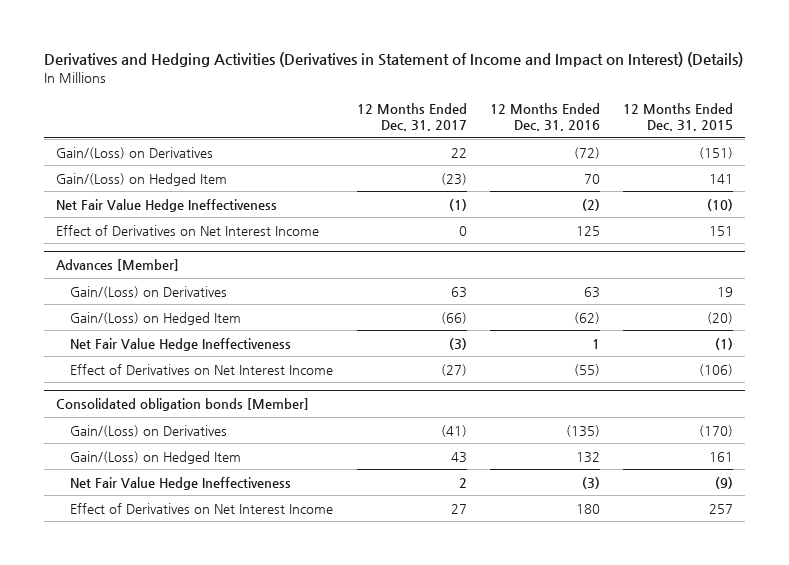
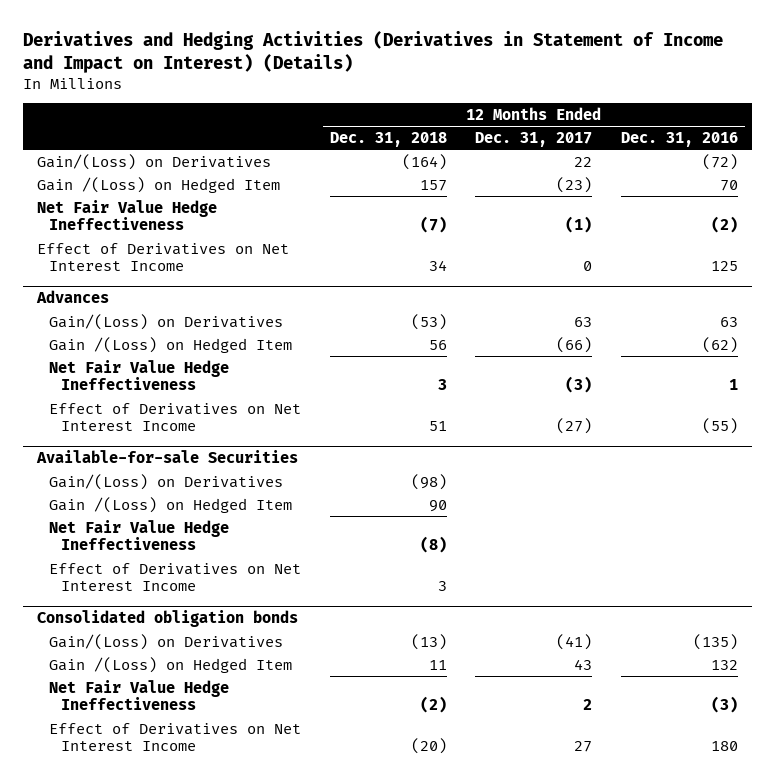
[623,102,734,132] 12 Months Ended Dec. 31, 2015 -> none
none -> [329,132,447,148] Dec. 31, 2018
[55,172,227,186] Gain/(Loss) on Hedged Item -> [37,176,281,193] Gain /(Loss) on Hedged Item
[55,259,179,272] Advances [Member] -> [36,290,110,304] Advances
[70,311,242,325] Gain/(Loss) on Hedged Item -> [49,336,293,353] Gain /(Loss) on Hedged Item
none -> [36,450,299,464] Available-for-sale Securities
none -> [49,473,284,490] Gain/(Loss) on Derivatives
none -> [49,496,293,513] Gain /(Loss) on Hedged Item
none -> [49,519,230,551] Net Fair Value Hedge Ineffectiveness
none -> [49,562,302,592] Effect of Derivatives on Net Interest Income
[55,398,309,412] Consolidated obligation bonds [Member] -> [37,610,299,628] Consolidated obligation bonds
[70,450,242,464] Gain/(Loss) on Hedged Item -> [49,656,293,673] Gain /(Loss) on Hedged Item

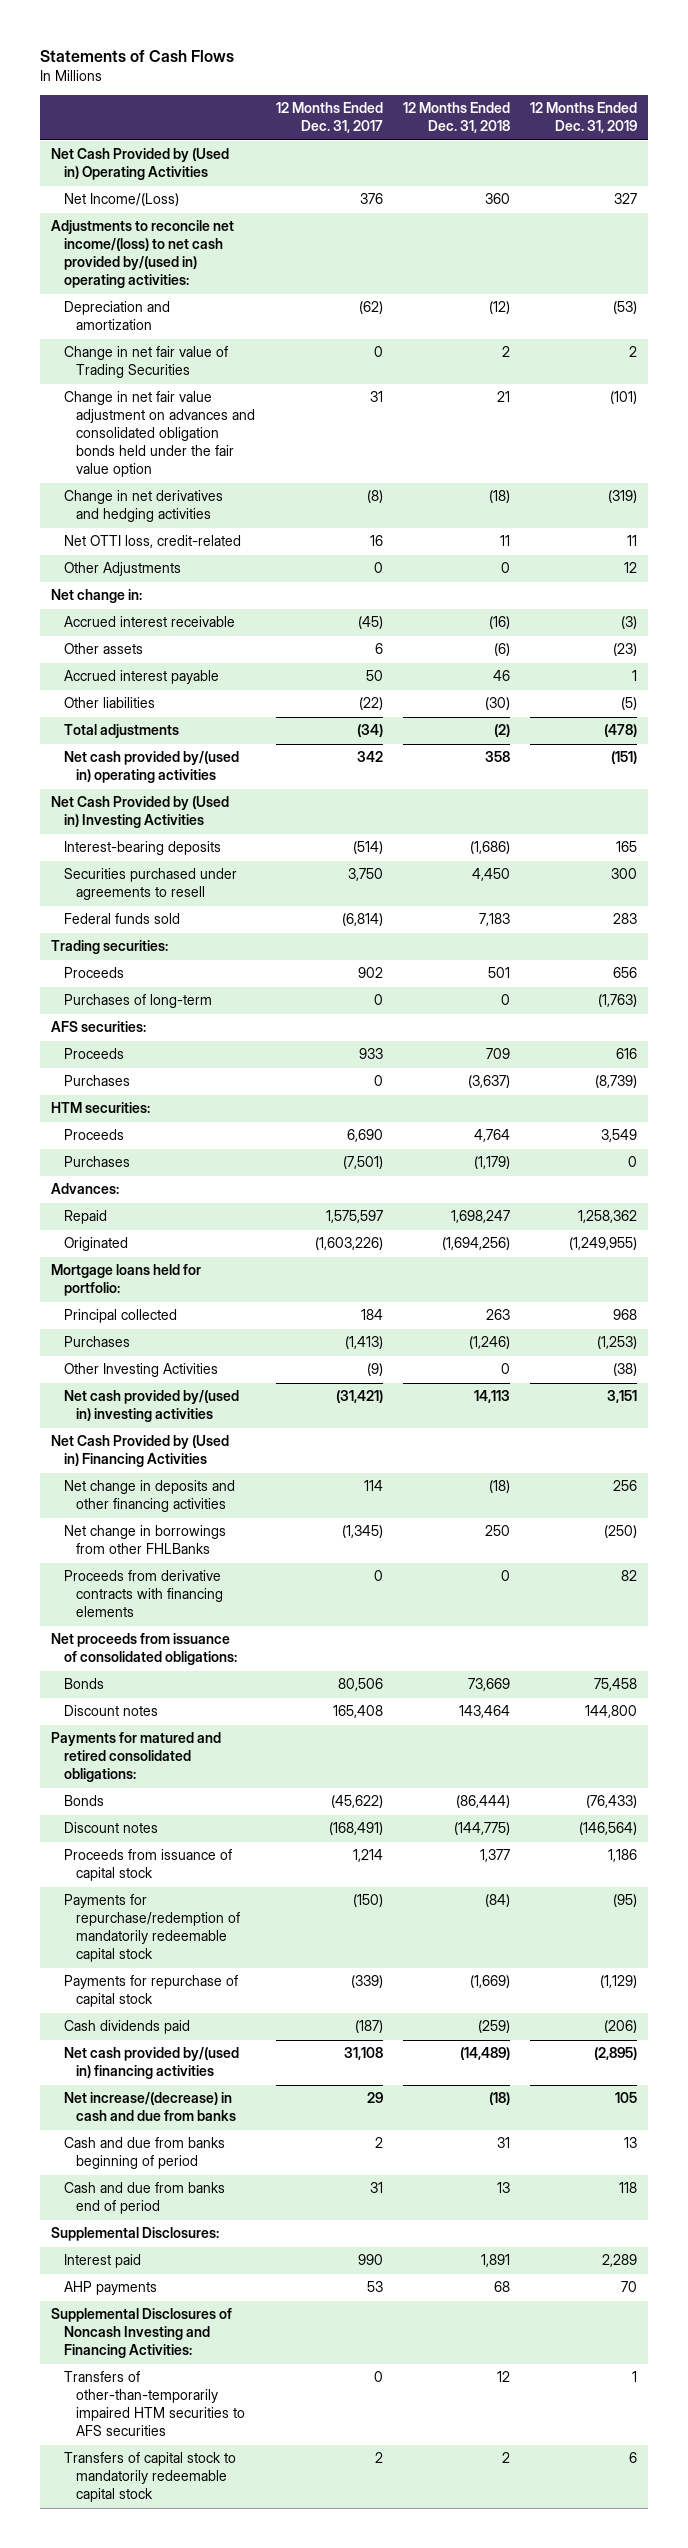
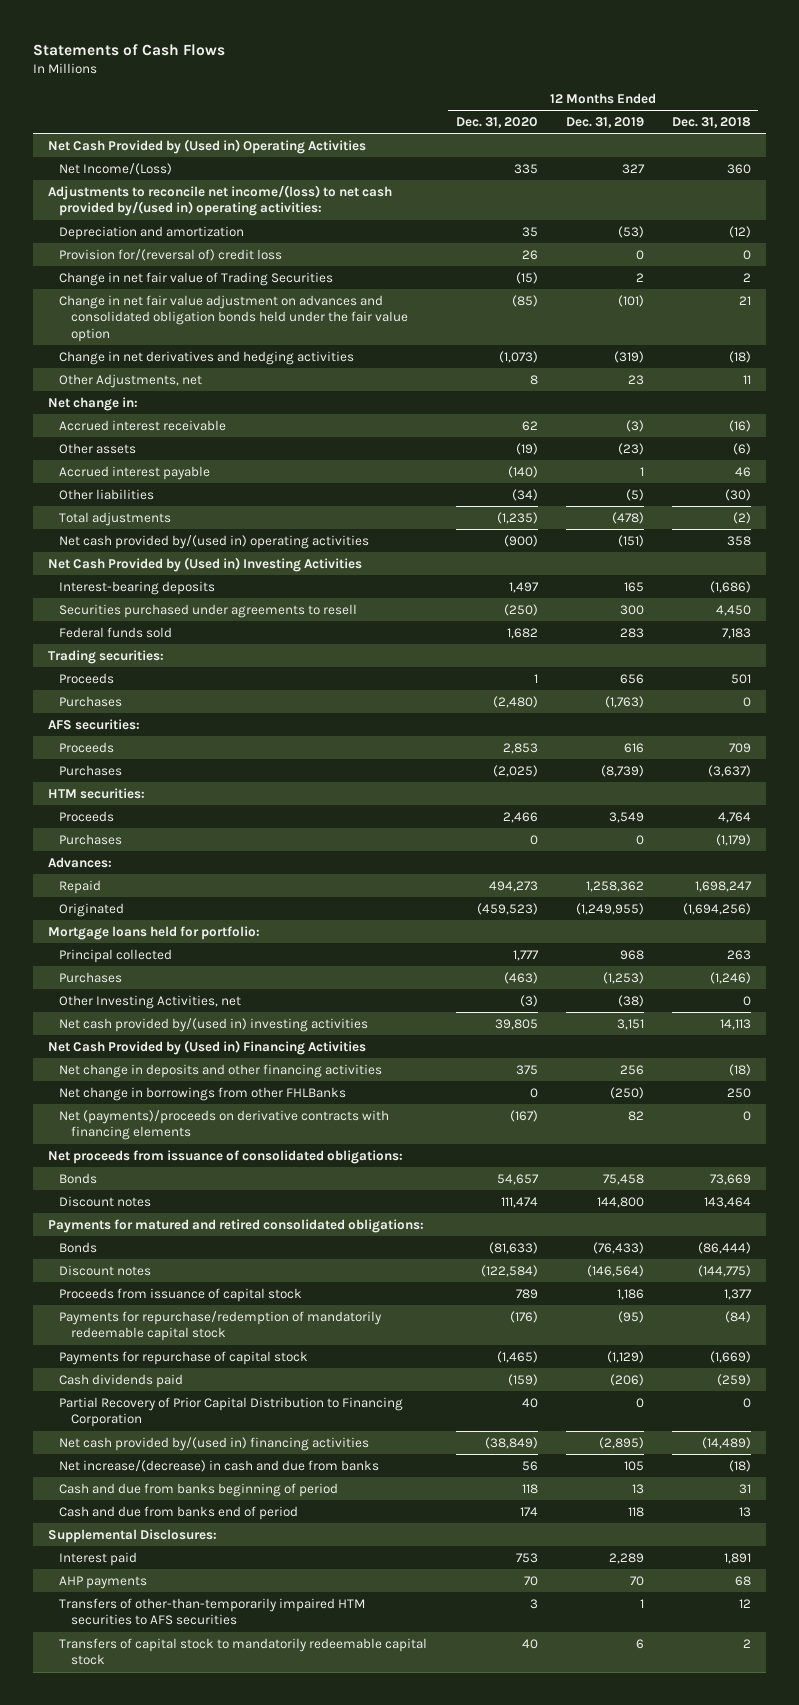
[275,102,383,134] 12 Months Ended Dec. 31, 2017 -> none
none -> [455,117,538,129] Dec. 31, 2020
none -> [59,249,283,262] Provision for/(reversal of) credit loss
[63,535,241,549] Net OTTI loss, credit-related -> none
[63,562,181,577] Other Adjustments -> [59,374,203,389] Other Adjustments, net
[501,562,511,574] 0 -> [743,375,752,385] 11
[624,562,638,574] 12 -> [627,375,644,386] 23
[63,994,212,1009] Purchases of long-term -> [59,696,123,708] Purchases
[63,1363,218,1378] Other Investing Activities -> [59,995,242,1010] Other Investing Activities, net
[63,1570,224,1618] Proceeds from derivative contracts with financing elements -> [59,1110,390,1141] Net (payments)/proceeds on derivative contracts with financing elements
none -> [59,1397,404,1428] Partial Recovery of Prior Capital Distribution to Financing Corporation
[50,2308,232,2359] Supplemental Disclosures of Noncash Investing and Financing Activities: -> none

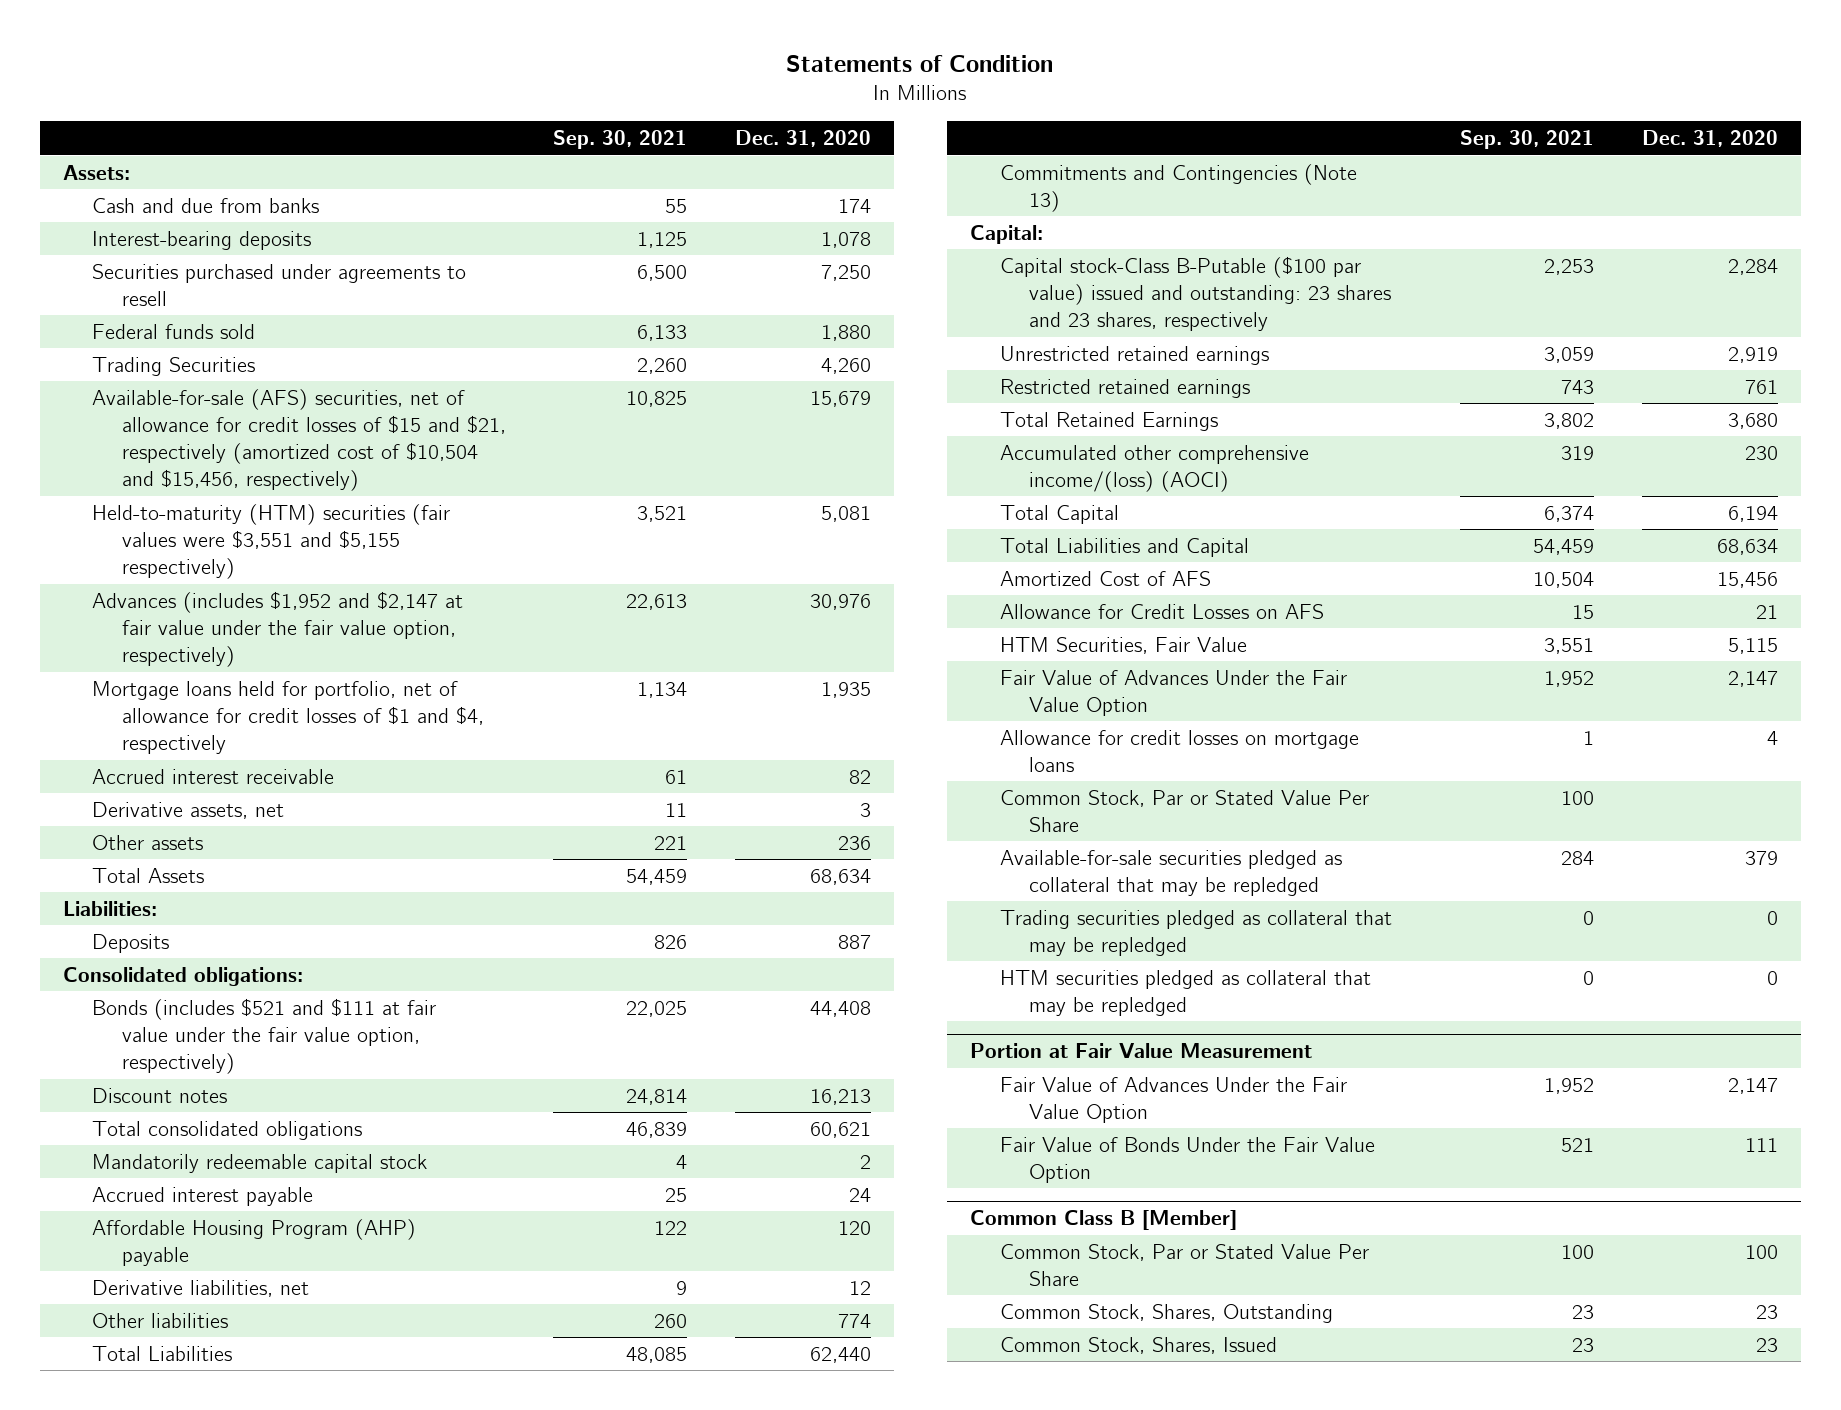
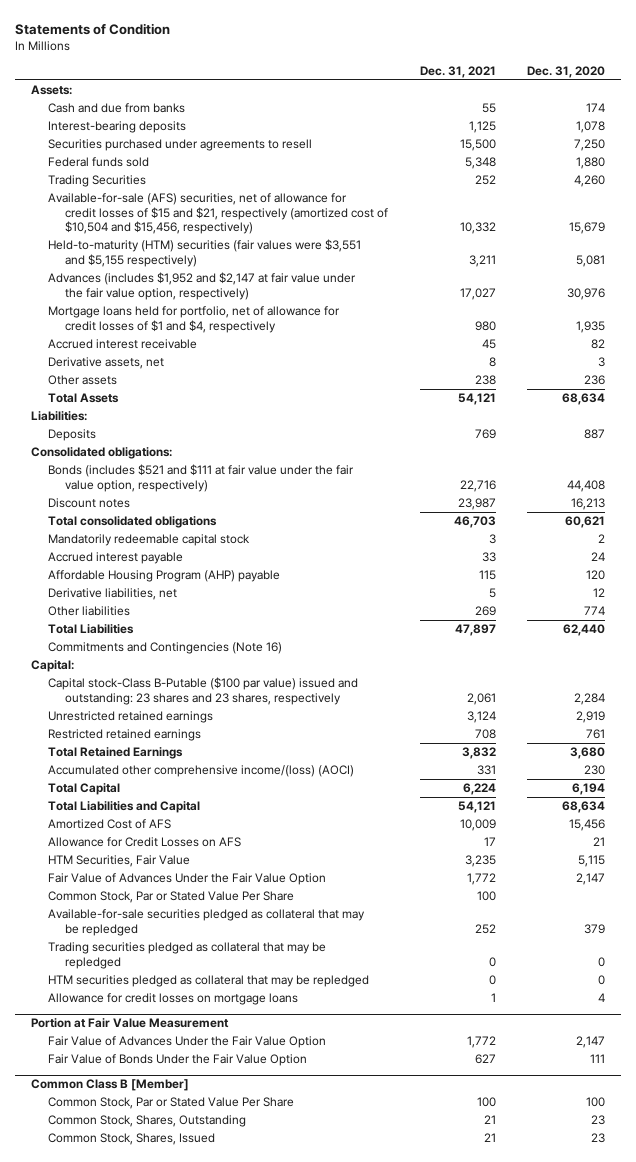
[553,130,688,150] Sep. 30, 2021 -> none
none -> [419,65,496,78] Dec. 31, 2021
[999,163,1357,213] Commitments and Contingencies (Note 13) -> [47,642,282,655] Commitments and Contingencies (Note 16)
[999,729,1359,773] Allowance for credit losses on mortgage loans -> [47,993,298,1006] Allowance for credit losses on mortgage loans

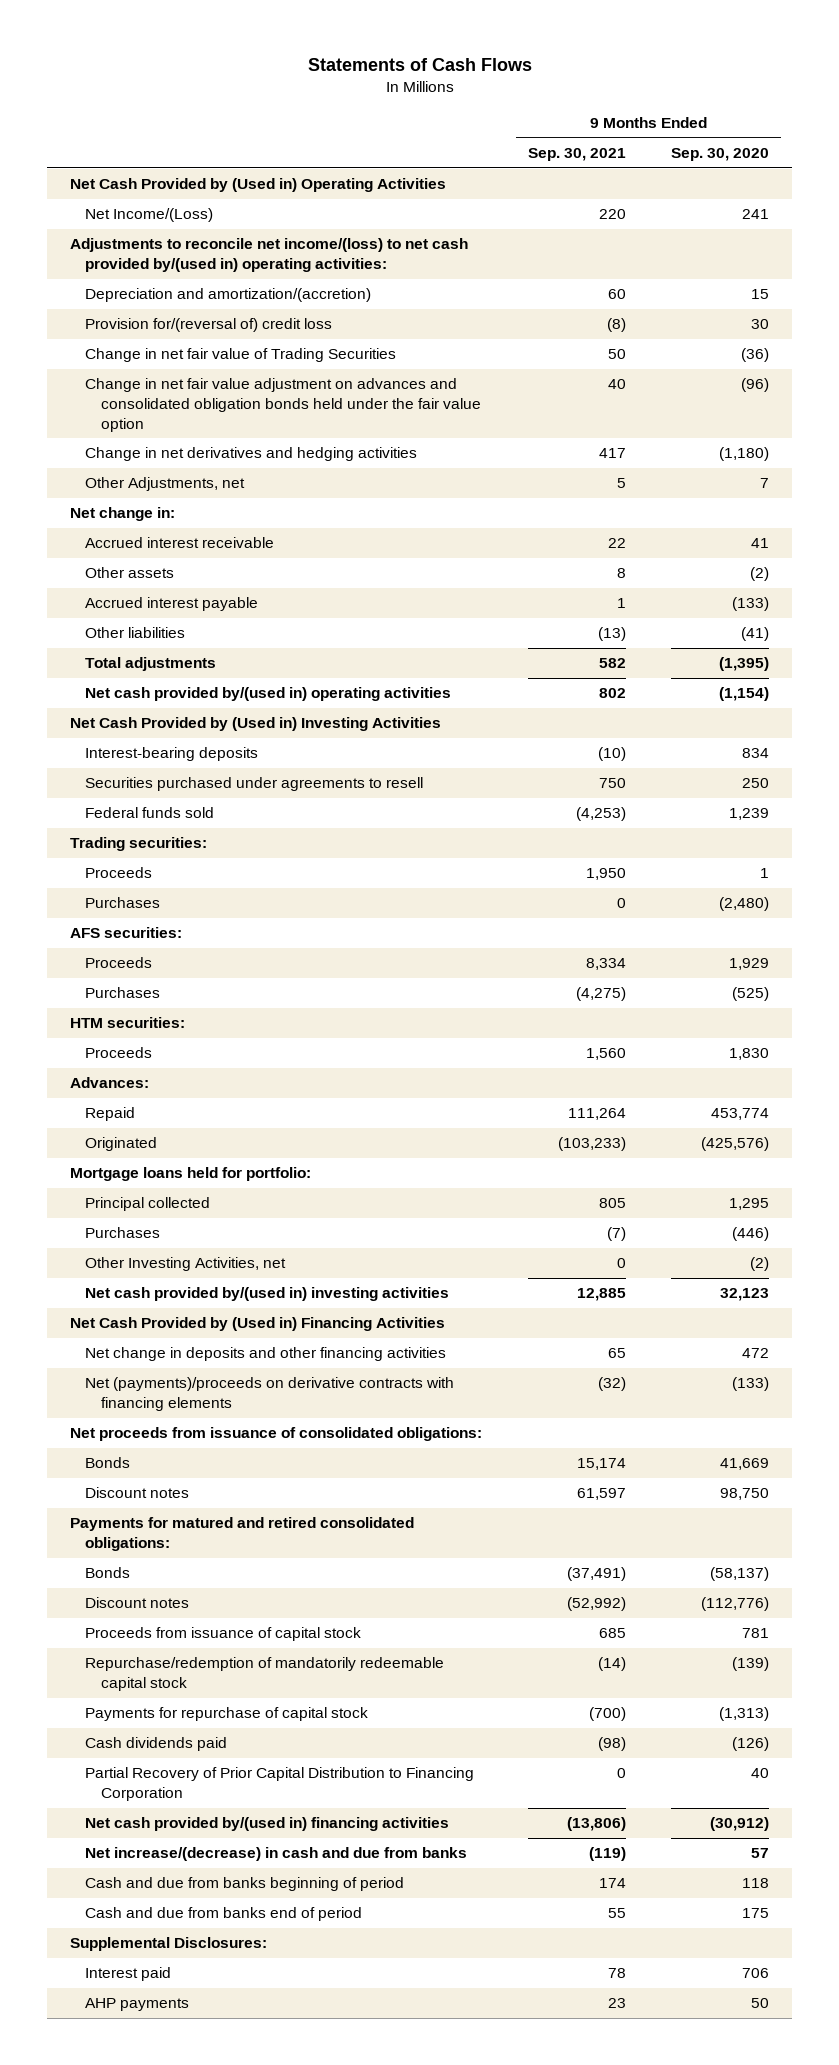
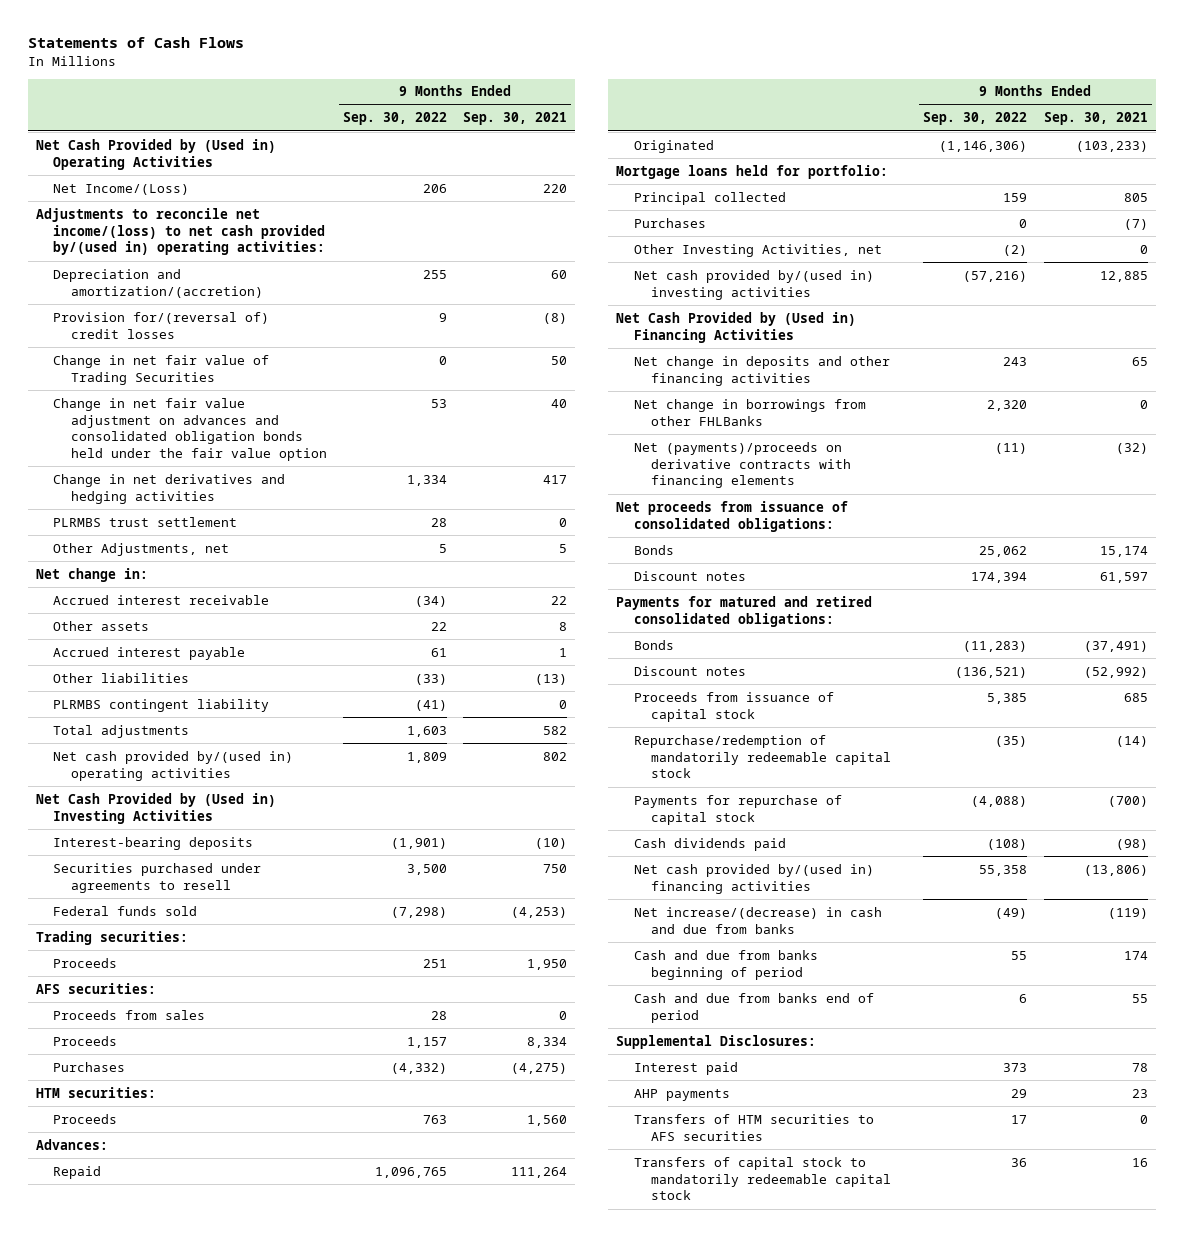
[671,148,770,162] Sep. 30, 2020 -> none
none -> [342,112,447,126] Sep. 30, 2022
[85,318,333,333] Provision for/(reversal of) credit loss -> [53,311,270,339] Provision for/(reversal of) credit losses
none -> [53,516,238,527] PLRMBS trust settlement
none -> [53,698,270,712] PLRMBS contingent liability
[85,897,161,909] Purchases -> none
none -> [53,1009,206,1020] Proceeds from sales
none -> [633,398,866,426] Net change in borrowings from other FHLBanks
[85,1767,475,1801] Partial Recovery of Prior Capital Distribution to Financing Corporation -> none
none -> [633,1113,874,1141] Transfers of HTM securities to AFS securities
none -> [633,1156,892,1201] Transfers of capital stock to mandatorily redeemable capital stock

